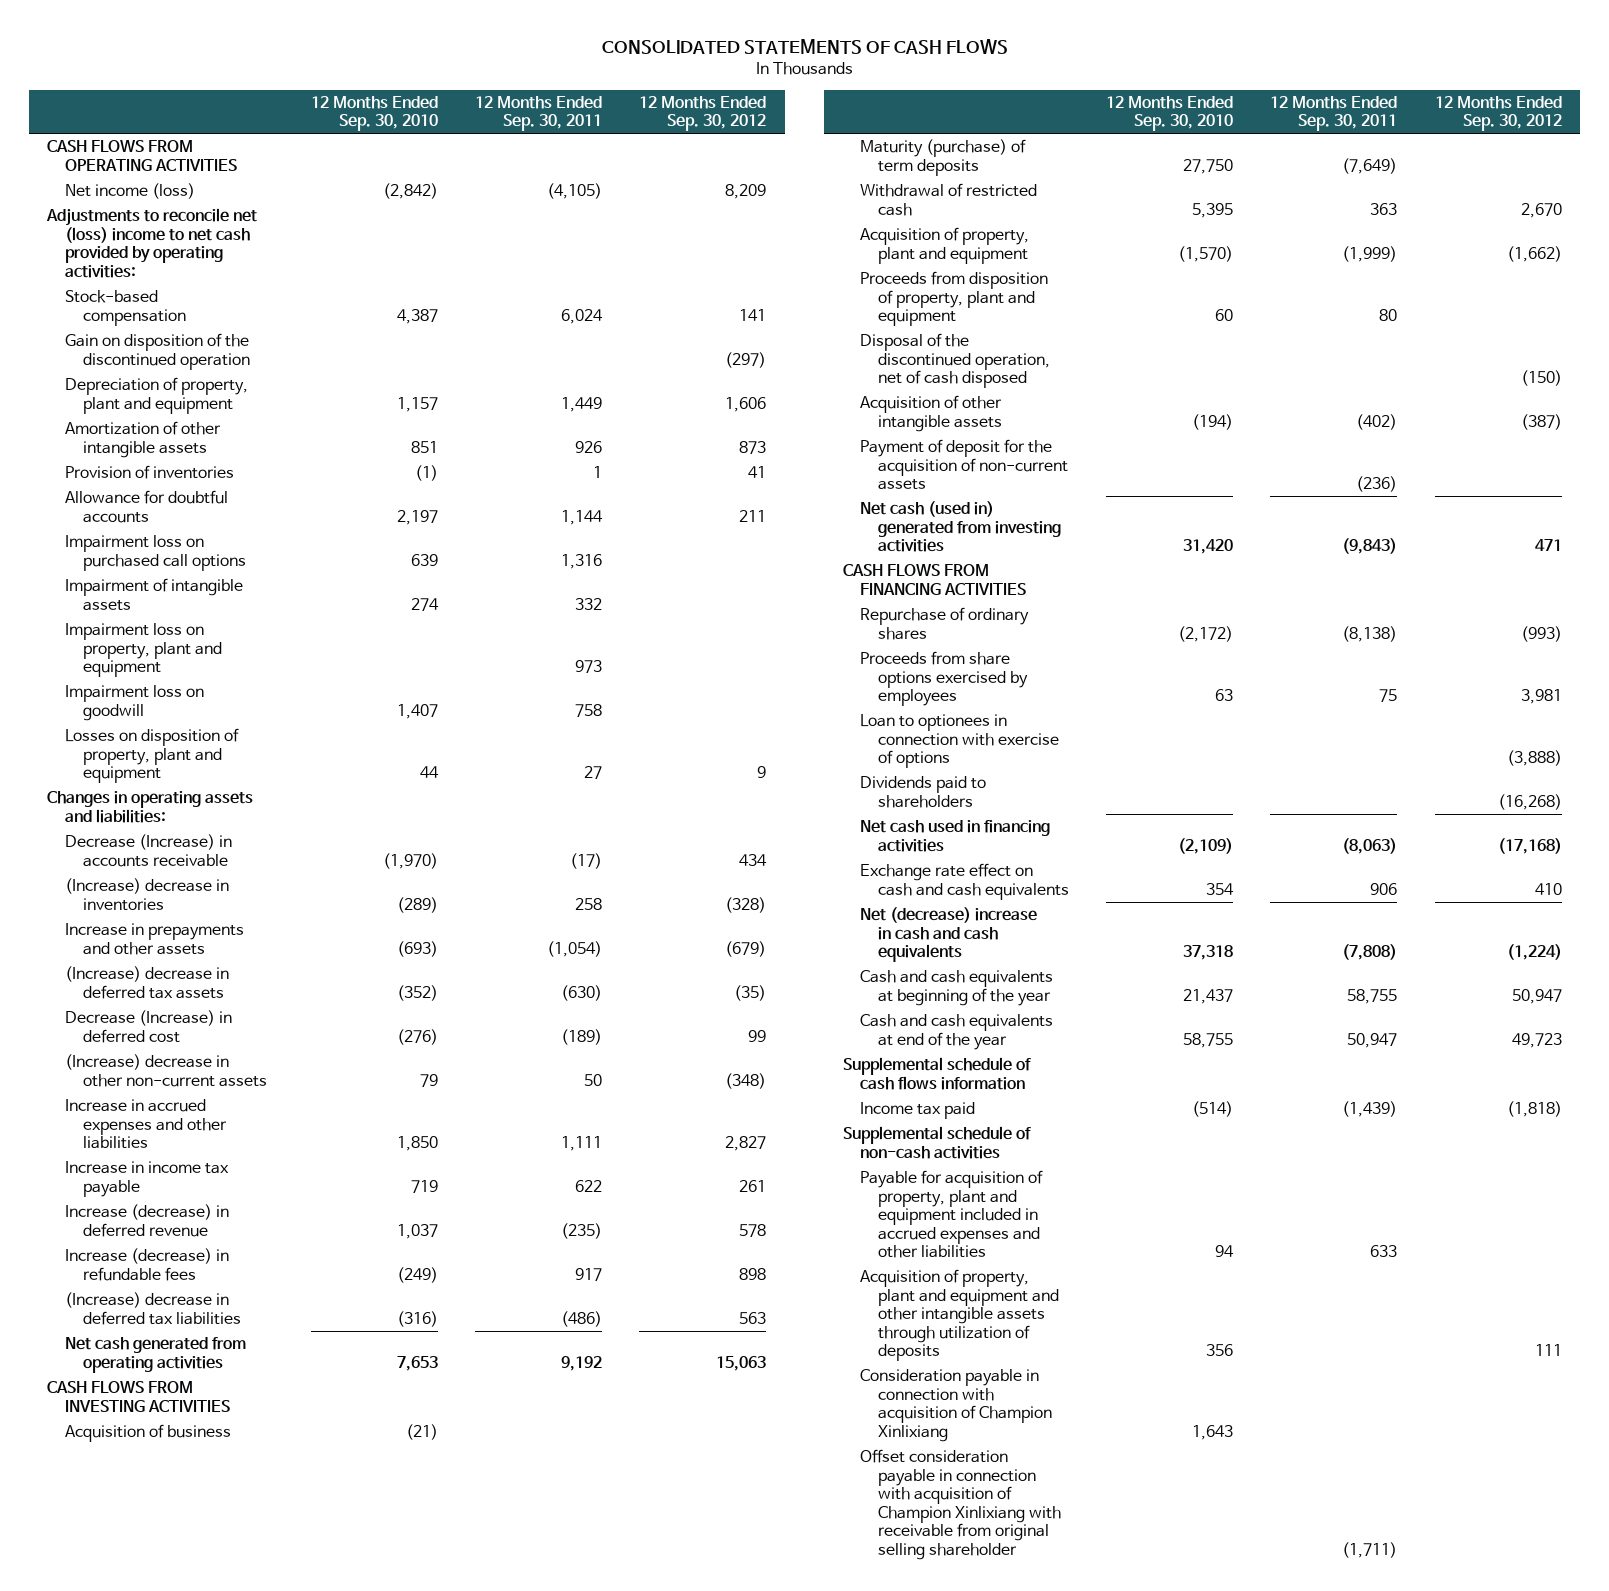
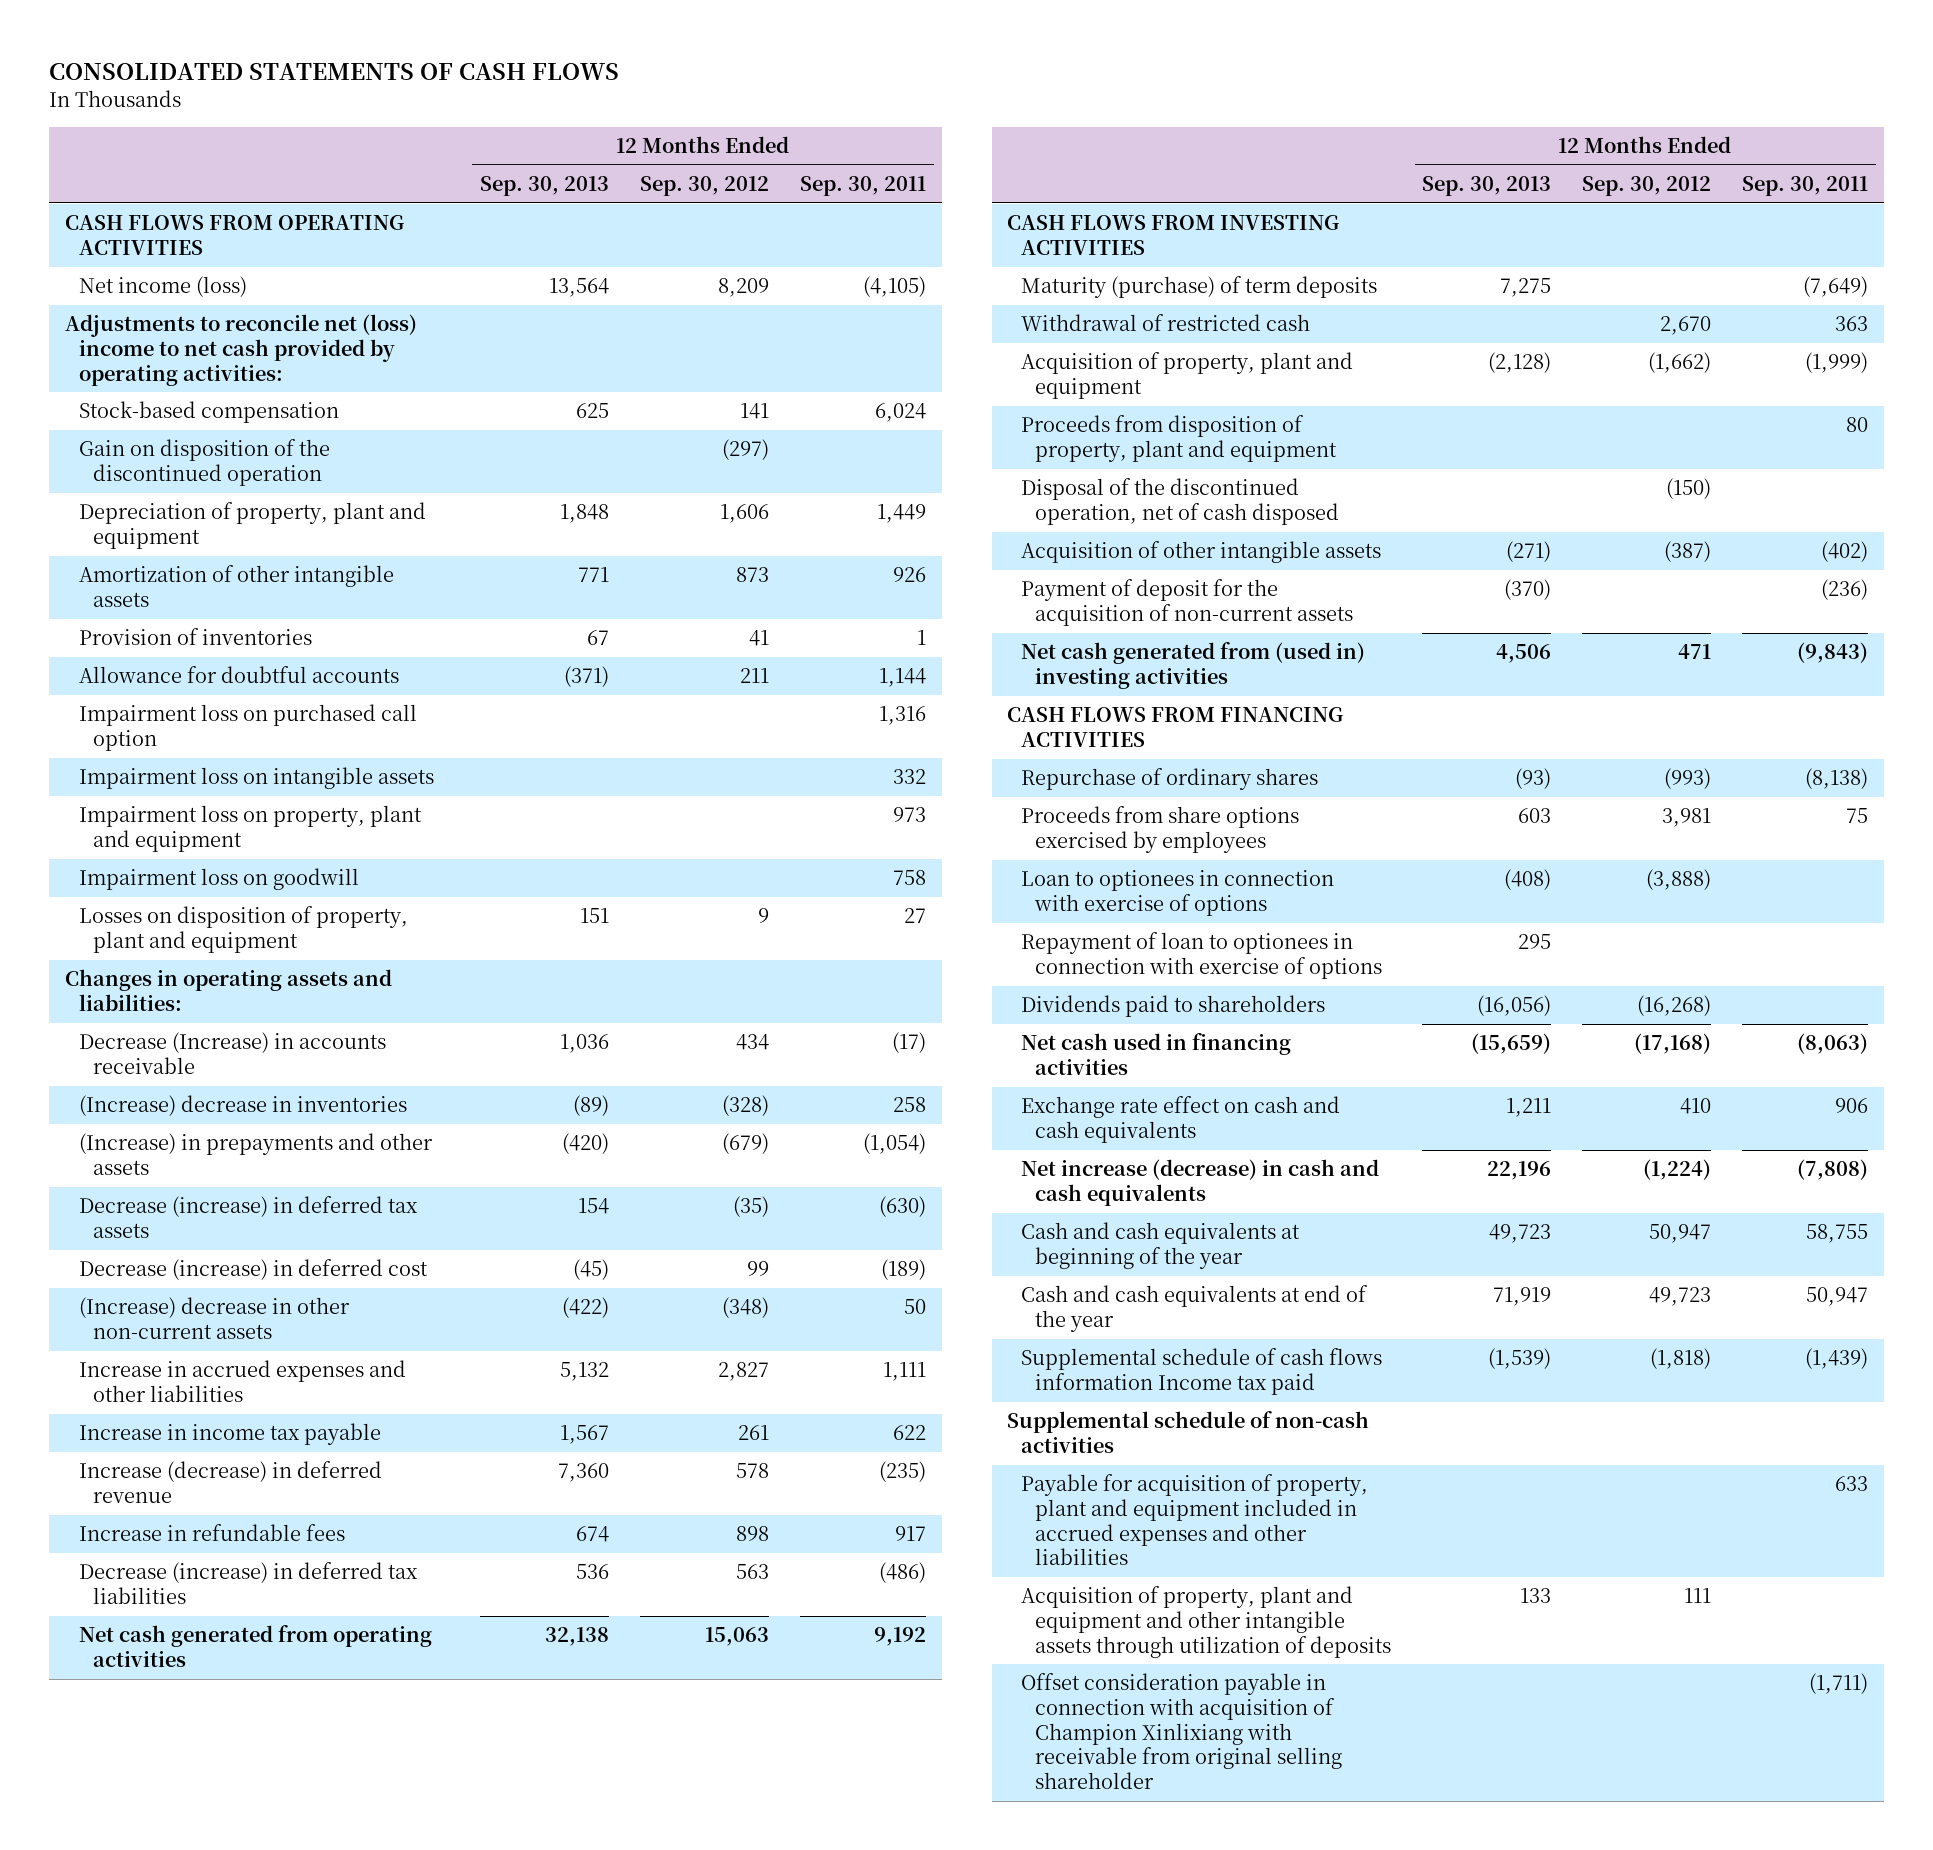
[310,95,438,132] 12 Months Ended Sep. 30, 2010 -> none
none -> [480,176,610,197] Sep. 30, 2013
[64,535,246,571] Impairment loss on purchased call options -> [78,704,417,751] Impairment loss on purchased call option
[64,578,243,611] Impairment of intangible assets -> [78,767,434,790] Impairment loss on intangible assets
[64,923,244,955] Increase in prepayments and other assets -> [78,1133,433,1175] (Increase) in prepayments and other assets
[64,966,229,999] (Increase) decrease in deferred tax assets -> [78,1196,418,1238] Decrease (increase) in deferred tax assets
[64,1010,232,1043] Decrease (Increase) in deferred cost -> [78,1259,428,1281] Decrease (increase) in deferred cost
[64,1248,229,1281] Increase (decrease) in refundable fees -> [78,1524,345,1542] Increase in refundable fees
[64,1292,241,1325] (Increase) decrease in deferred tax liabilities -> [78,1562,418,1604] Decrease (increase) in deferred tax liabilities
[64,1424,231,1443] Acquisition of business -> none
[860,501,1061,553] Net cash (used in) generated from investing activities -> [1021,642,1366,689] Net cash generated from (used in) investing activities
none -> [1021,932,1383,979] Repayment of loan to optionees in connection with exercise of options
[860,907,1038,963] Net (decrease) increase in cash and cash equivalents -> [1021,1159,1380,1206] Net increase (decrease) in cash and cash equivalents
[842,1057,1031,1090] Supplemental schedule of cash flows information -> none
[860,1102,976,1120] Income tax paid -> [1021,1348,1383,1395] Supplemental schedule of cash flows information Income tax paid
[860,1369,1052,1442] Consideration payable in connection with acquisition of Champion Xinlixiang -> none

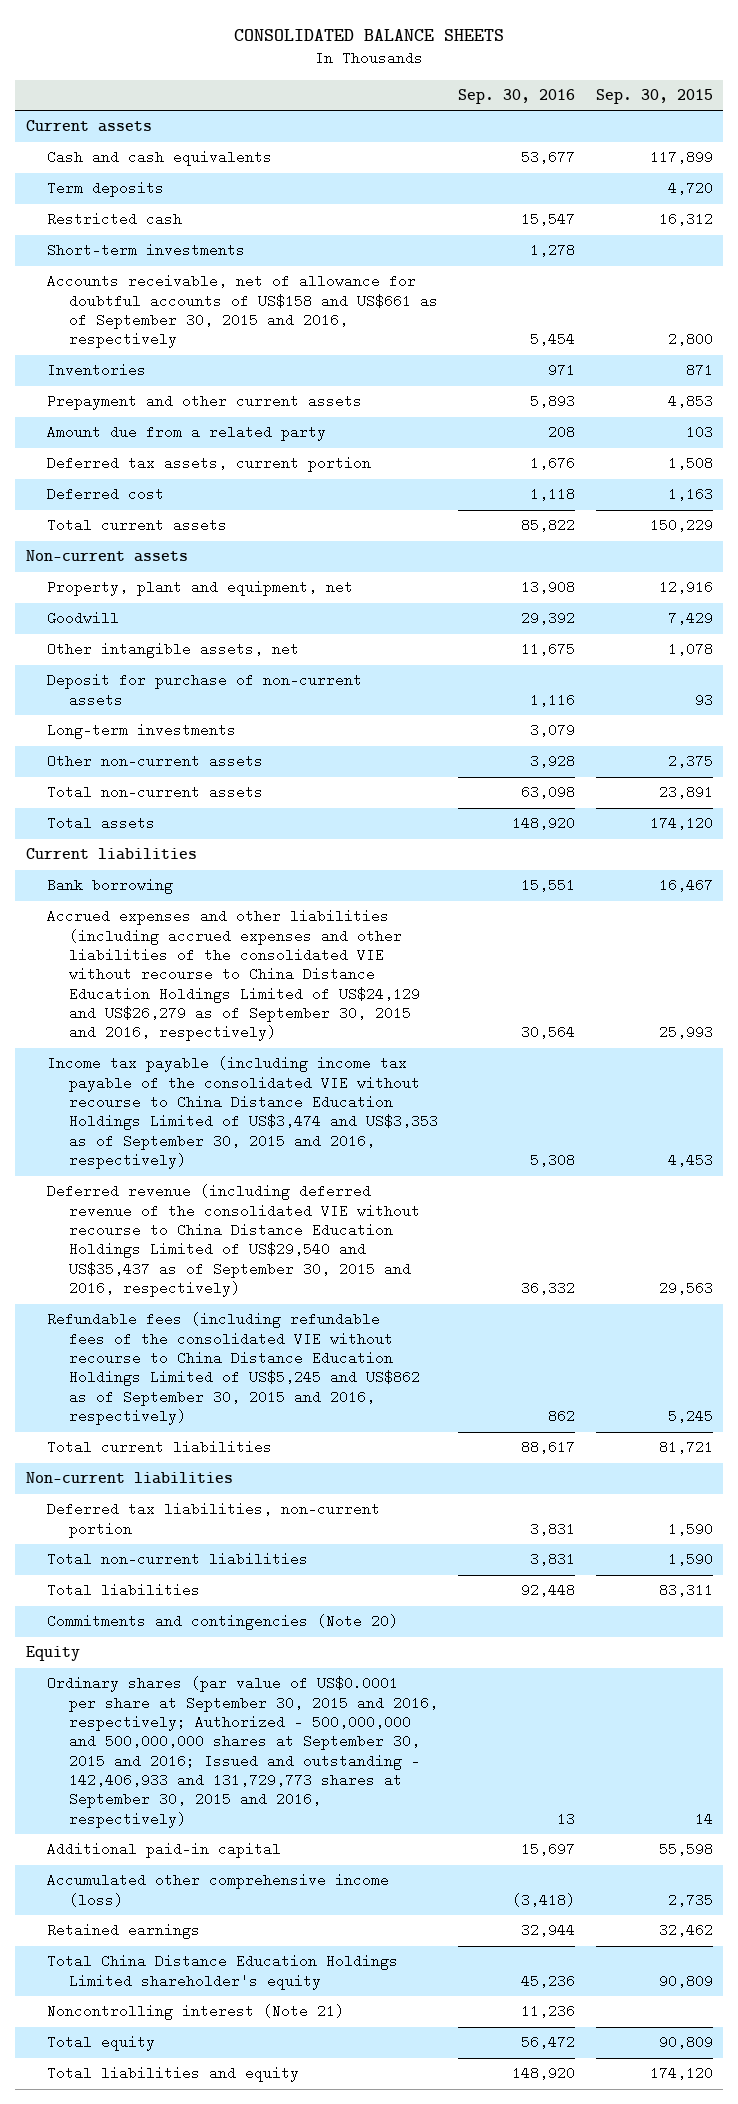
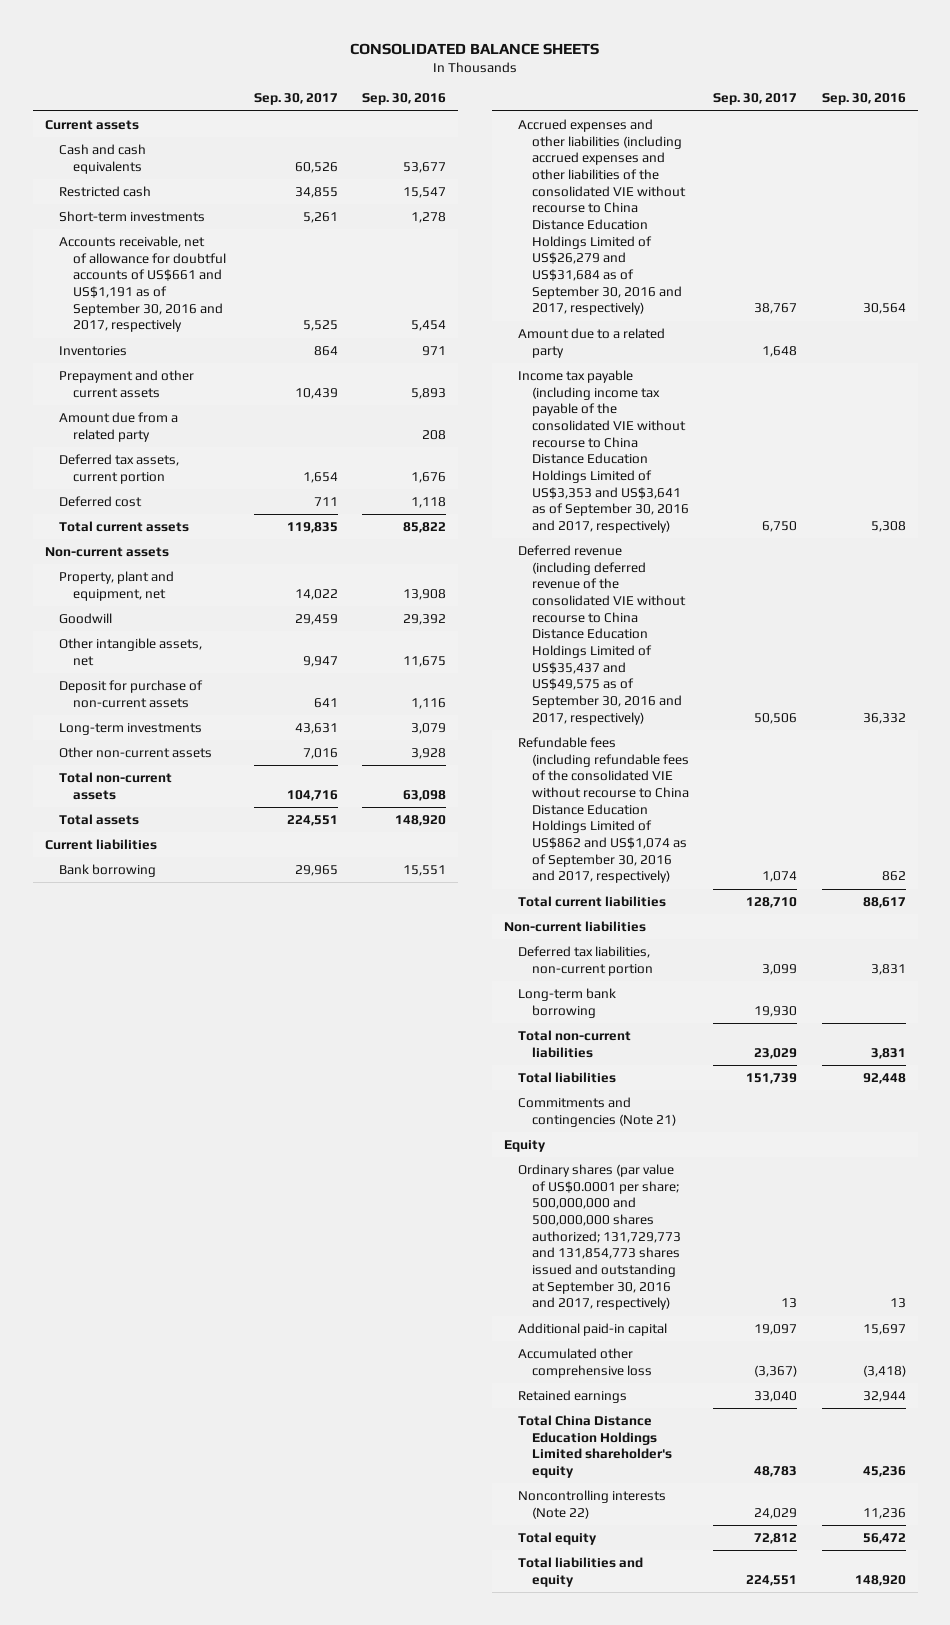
[595,89,713,105] Sep. 30, 2015 -> none
none -> [253,93,338,106] Sep. 30, 2017
[47,181,165,198] Term deposits -> none
[47,274,438,349] Accounts receivable, net of allowance for doubtful accounts of US$158 and US$661 as of September 30, 2015 and 2016, respectively -> [58,236,226,333] Accounts receivable, net of allowance for doubtful accounts of US$661 and US$1,191 as of September 30, 2016 and 2017, respectively
[47,909,420,1042] Accrued expenses and other liabilities (including accrued expenses and other liabilities of the consolidated VIE without recourse to China Distance Education Holdings Limited of US$24,129 and US$26,279 as of September 30, 2015 and 2016, respectively) -> [518,119,687,316] Accrued expenses and other liabilities (including accrued expenses and other liabilities of the consolidated VIE without recourse to China Distance Education Holdings Limited of US$26,279 and US$31,684 as of September 30, 2016 and 2017, respectively)
none -> [518,328,666,358] Amount due to a related party
[47,1056,438,1170] Income tax payable (including income tax payable of the consolidated VIE without recourse to China Distance Education Holdings Limited of US$3,474 and US$3,353 as of September 30, 2015 and 2016, respectively) -> [518,370,690,534] Income tax payable (including income tax payable of the consolidated VIE without recourse to China Distance Education Holdings Limited of US$3,353 and US$3,641 as of September 30, 2016 and 2017, respectively)
[47,1184,420,1298] Deferred revenue (including deferred revenue of the consolidated VIE without recourse to China Distance Education Holdings Limited of US$29,540 and US$35,437 as of September 30, 2015 and 2016, respectively) -> [518,545,687,725] Deferred revenue (including deferred revenue of the consolidated VIE without recourse to China Distance Education Holdings Limited of US$35,437 and US$49,575 as of September 30, 2016 and 2017, respectively)
[47,1312,420,1426] Refundable fees (including refundable fees of the consolidated VIE without recourse to China Distance Education Holdings Limited of US$5,245 and US$862 as of September 30, 2015 and 2016, respectively) -> [518,737,690,884] Refundable fees (including refundable fees of the consolidated VIE without recourse to China Distance Education Holdings Limited of US$862 and US$1,074 as of September 30, 2016 and 2017, respectively)
none -> [518,988,617,1018] Long-term bank borrowing
[47,1614,399,1631] Commitments and contingencies (Note 20) -> [518,1097,677,1127] Commitments and contingencies (Note 21)
[47,1676,438,1828] Ordinary shares (par value of US$0.0001 per share at September 30, 2015 and 2016, respectively; Authorized - 500,000,000 and 500,000,000 shares at September 30, 2015 and 2016; Issued and outstanding - 142,406,933 and 131,729,773 shares at September 30, 2015 and 2016, respectively) -> [518,1164,682,1311] Ordinary shares (par value of US$0.0001 per share; 500,000,000 and 500,000,000 shares authorized; 131,729,773 and 131,854,773 shares issued and outstanding at September 30, 2016 and 2017, respectively)
[47,1873,390,1907] Accumulated other comprehensive income (loss) -> [518,1348,653,1378] Accumulated other comprehensive loss
[47,2004,345,2021] Noncontrolling interest (Note 21) -> [518,1490,667,1519] Noncontrolling interests (Note 22)

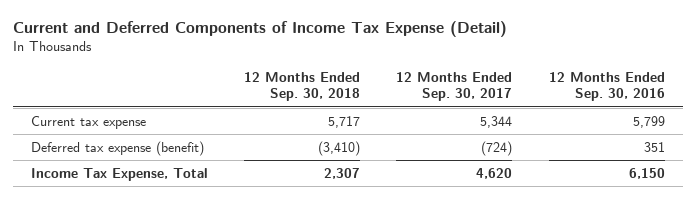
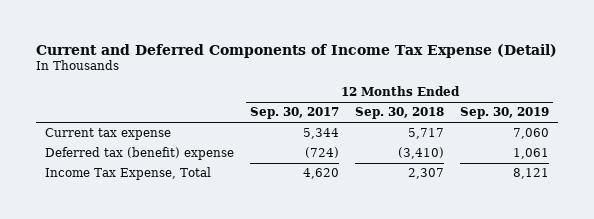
[548,72,665,102] 12 Months Ended Sep. 30, 2016 -> none
none -> [460,107,550,120] Sep. 30, 2019
[30,140,204,156] Deferred tax expense (benefit) -> [44,147,234,161] Deferred tax (benefit) expense

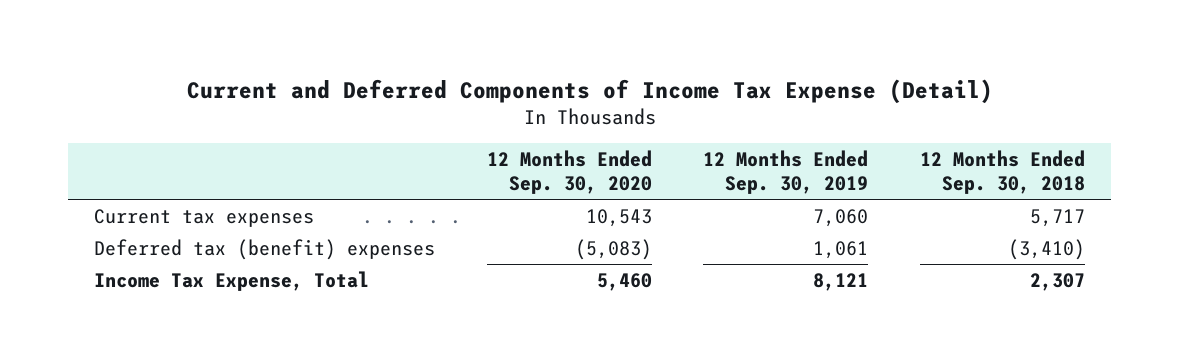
[249,107,339,120] Sep. 30, 2017 -> none
none -> [486,150,652,194] 12 Months Ended Sep. 30, 2020
[44,128,171,141] Current tax expense -> [93,208,314,227] Current tax expenses
[44,147,234,161] Deferred tax (benefit) expense -> [93,238,435,260] Deferred tax (benefit) expenses

